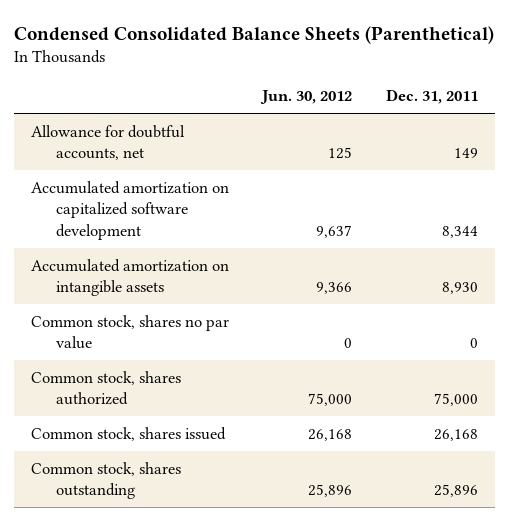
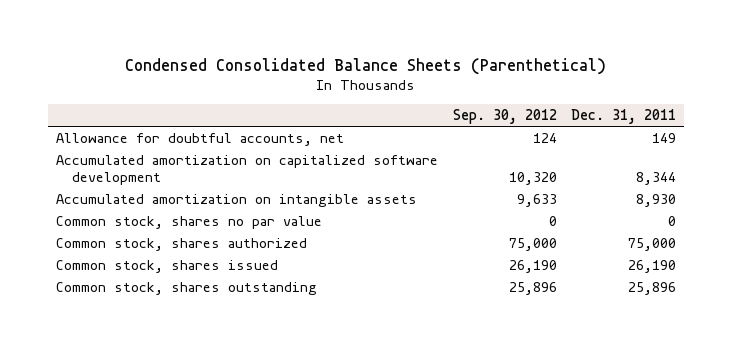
[260,90,353,105] Jun. 30, 2012 -> none
none -> [452,109,557,125] Sep. 30, 2012
[433,428,478,441] 26,168 -> [628,259,677,273] 26,190

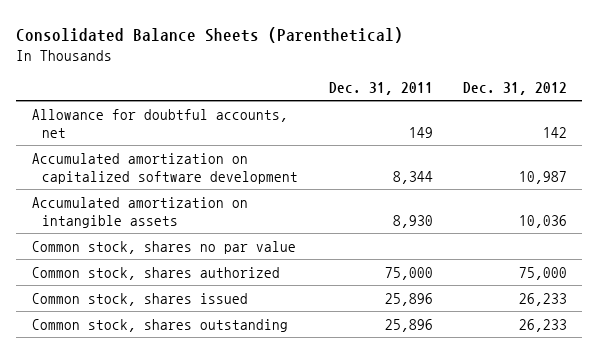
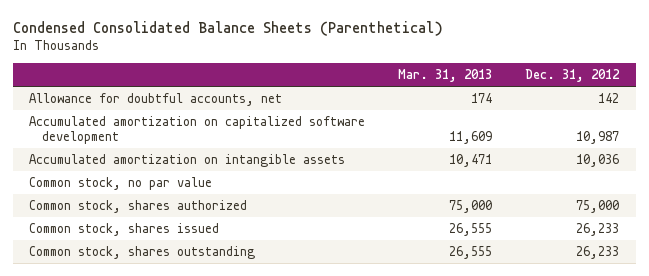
[16,26,404,43] Consolidated Balance Sheets (Parenthetical) -> [12,20,443,36] Condensed Consolidated Balance Sheets (Parenthetical)
[328,82,433,96] Dec. 31, 2011 -> none
none -> [398,69,493,83] Mar. 31, 2013
[31,240,296,254] Common stock, shares no par value -> [29,177,213,191] Common stock, no par value

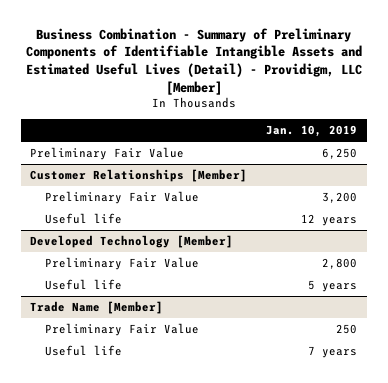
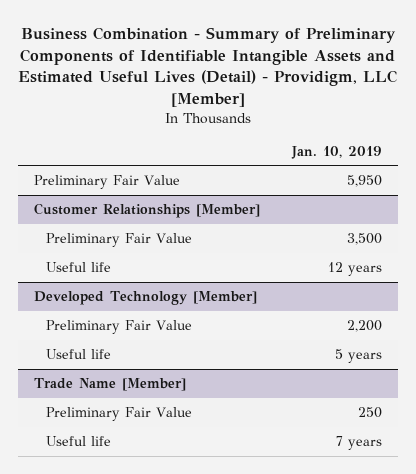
[322,148,358,160] 6,250 -> [346,175,382,188] 5,950
[322,192,358,204] 3,200 -> [346,233,382,246] 3,500
[322,258,358,270] 2,800 -> [346,320,382,333] 2,200

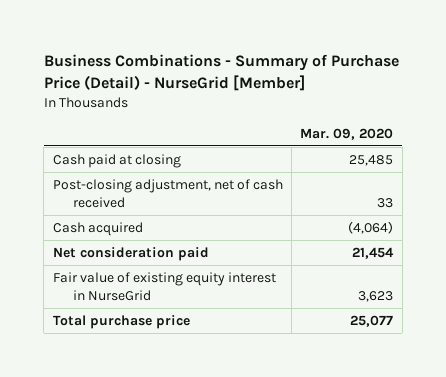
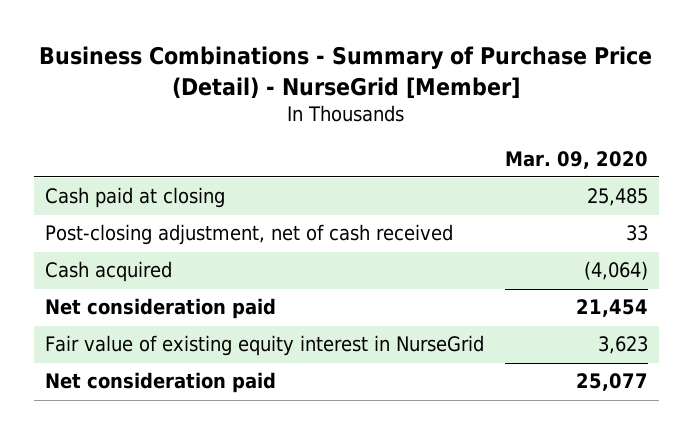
[52,314,190,329] Total purchase price -> [44,372,276,394] Net consideration paid

